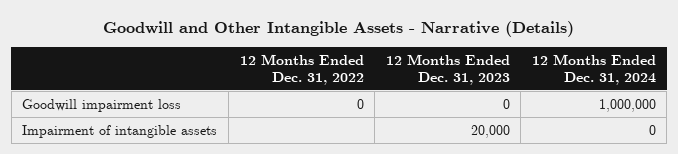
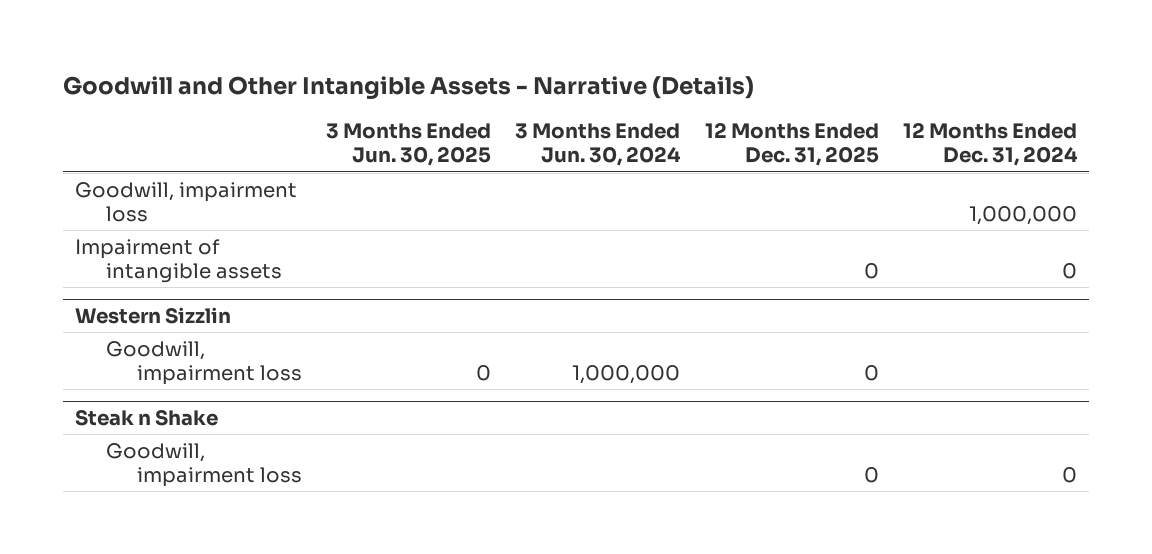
[239,53,364,85] 12 Months Ended Dec. 31, 2022 -> none
[385,53,510,85] 12 Months Ended Dec. 31, 2023 -> none
none -> [326,122,492,167] 3 Months Ended Jun. 30, 2025
none -> [515,122,682,167] 3 Months Ended Jun. 30, 2024
none -> [704,121,879,167] 12 Months Ended Dec. 31, 2025
[22,98,182,112] Goodwill impairment loss -> [75,181,298,223] Goodwill, impairment loss
none -> [75,306,232,324] Western Sizzlin
none -> [106,340,303,386] Goodwill, impairment loss
none -> [75,408,219,426] Steak n Shake
none -> [106,442,303,488] Goodwill, impairment loss

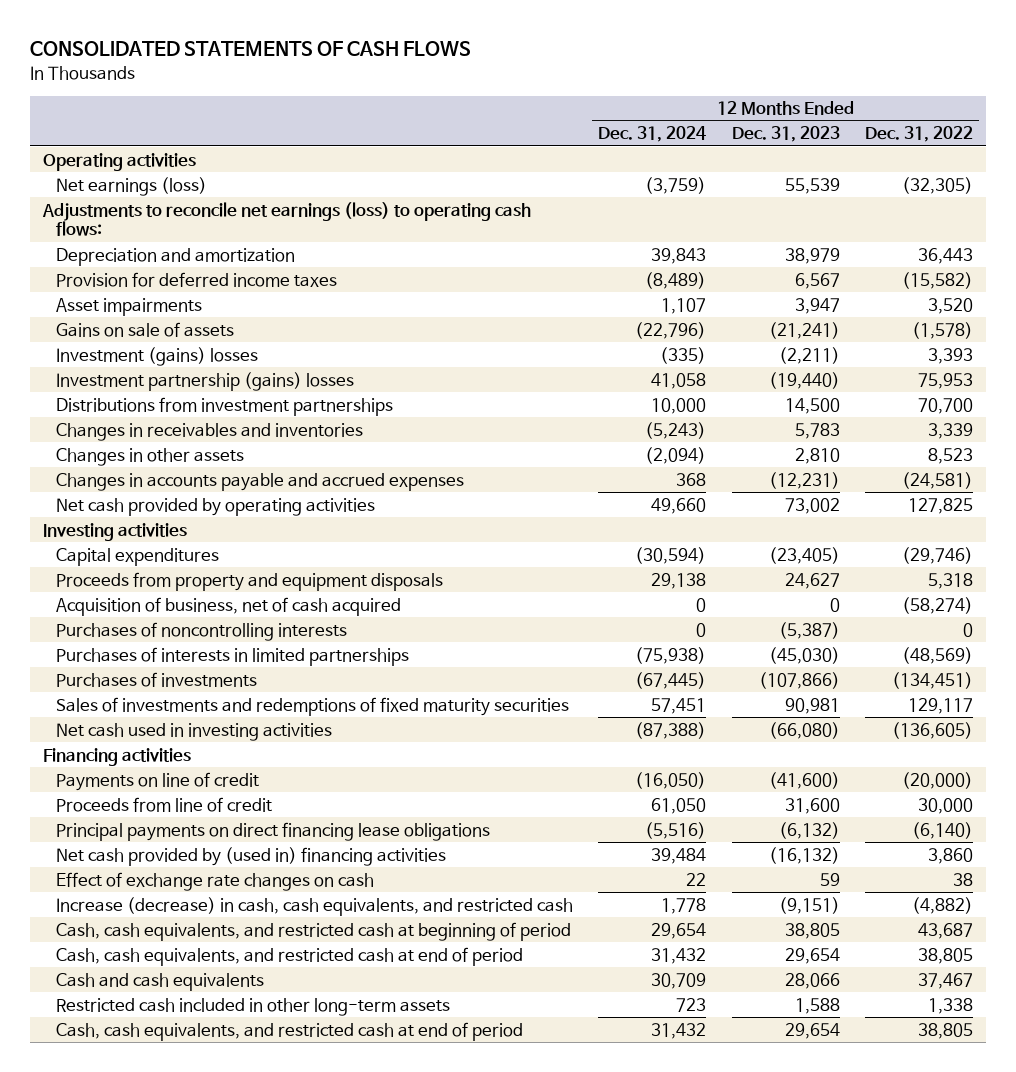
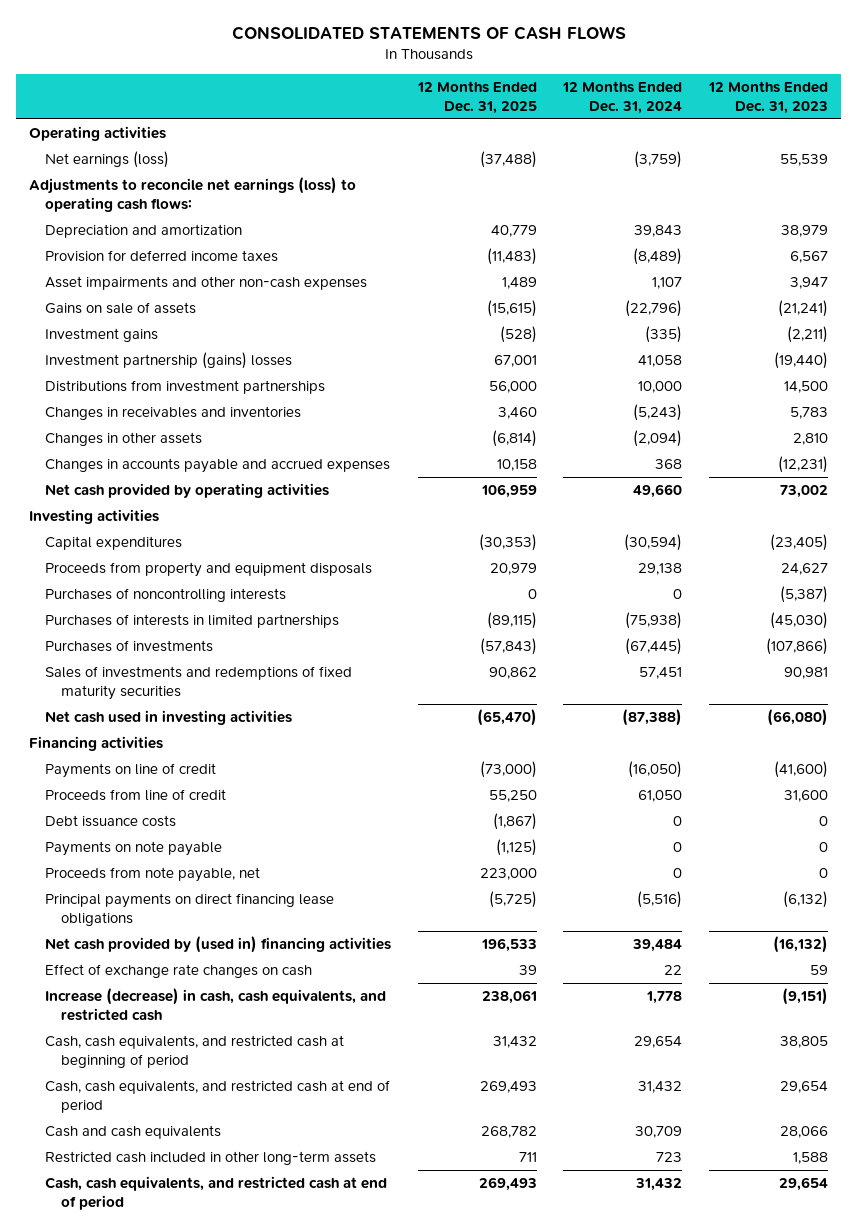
[865,126,974,143] Dec. 31, 2022 -> none
none -> [416,80,537,114] 12 Months Ended Dec. 31, 2025
[56,297,203,316] Asset impairments -> [45,275,368,290] Asset impairments and other non-cash expenses
[56,346,259,366] Investment (gains) losses -> [45,327,159,342] Investment gains
[56,596,402,616] Acquisition of business, net of cash acquired -> none
none -> [45,814,177,827] Debt issuance costs
none -> [45,840,223,856] Payments on note payable
none -> [45,866,261,882] Proceeds from note payable, net

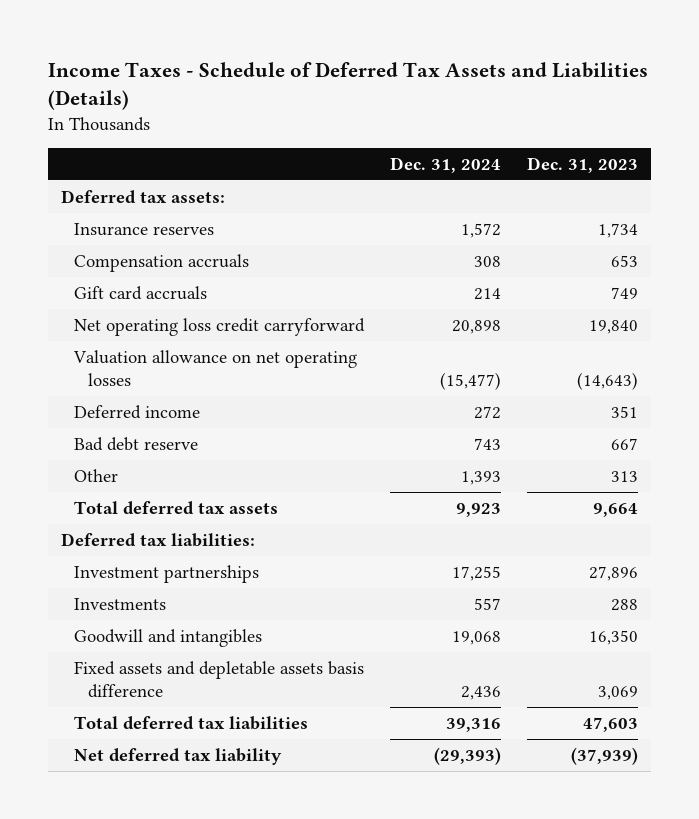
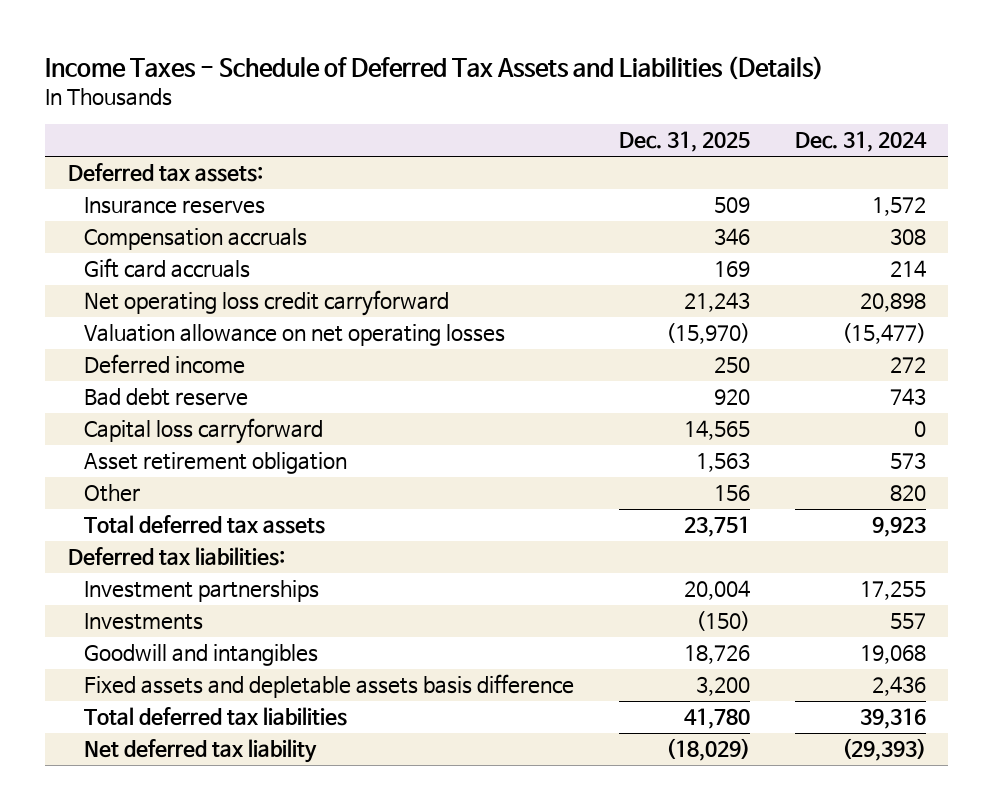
[526,156,638,173] Dec. 31, 2023 -> none
none -> [618,131,750,153] Dec. 31, 2025
none -> [83,418,323,445] Capital loss carryforward
none -> [83,452,347,475] Asset retirement obligation
[461,470,502,485] 1,393 -> [889,485,926,502] 820

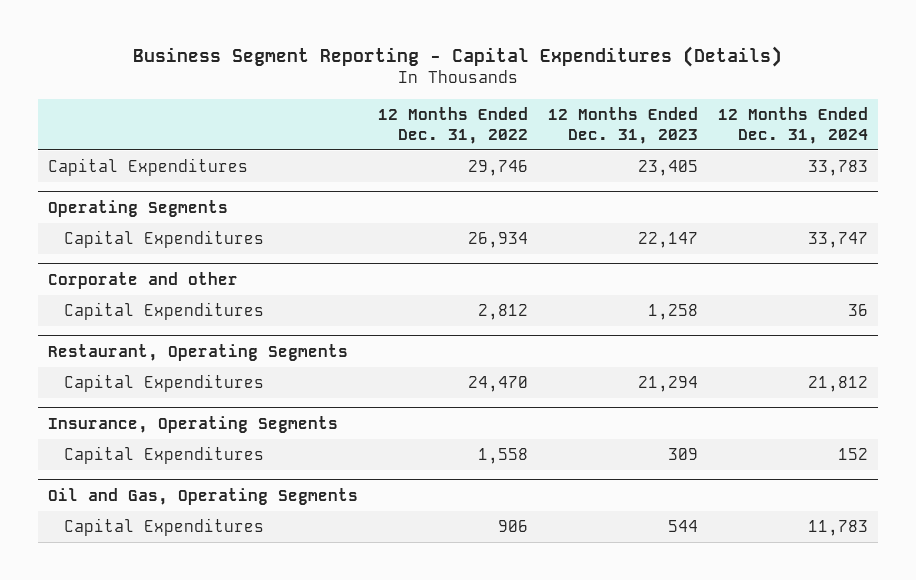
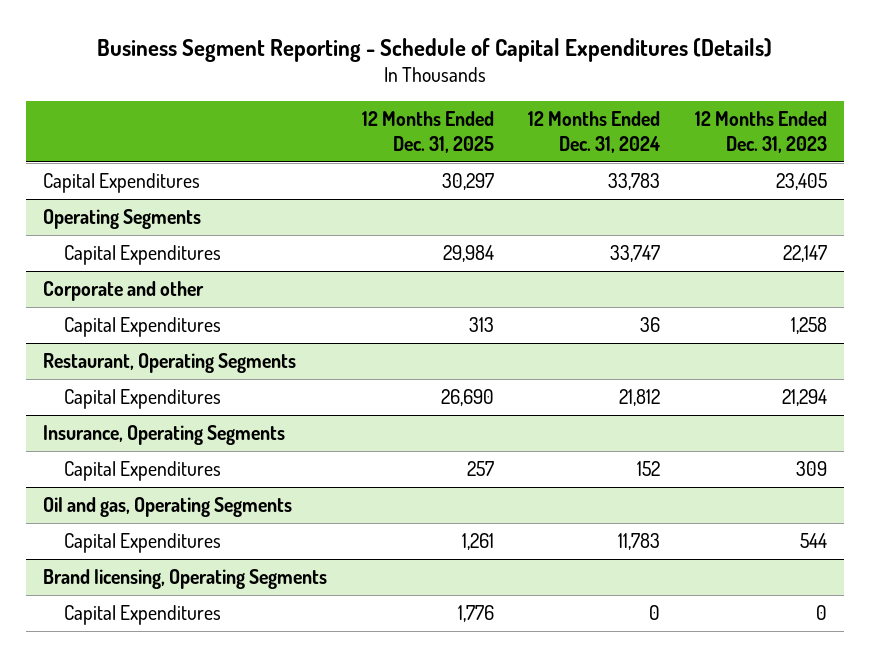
[133,46,783,68] Business Segment Reporting - Capital Expenditures (Details) -> [96,37,772,62] Business Segment Reporting - Schedule of Capital Expenditures (Details)
[378,106,529,144] 12 Months Ended Dec. 31, 2022 -> none
none -> [361,111,494,153] 12 Months Ended Dec. 31, 2025
[48,487,359,505] Oil and Gas, Operating Segments -> [43,496,293,517] Oil and gas, Operating Segments
none -> [43,568,328,589] Brand licensing, Operating Segments
none -> [64,604,222,625] Capital Expenditures

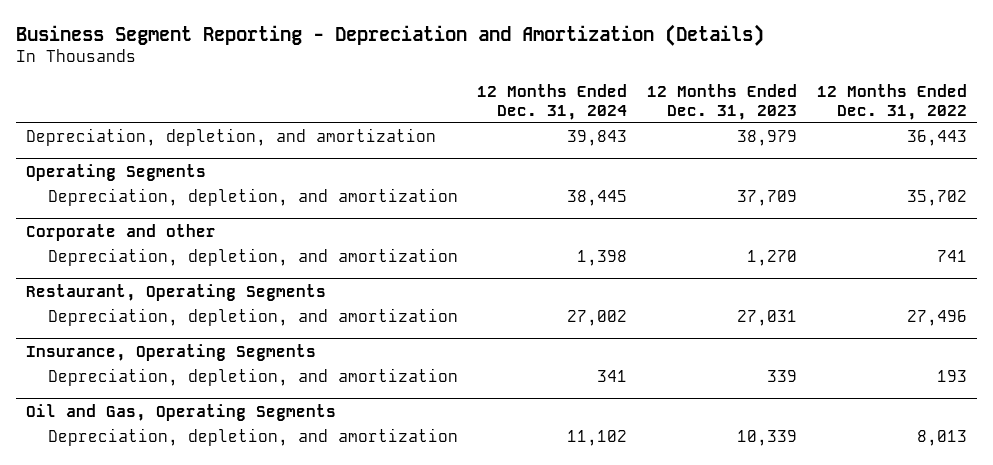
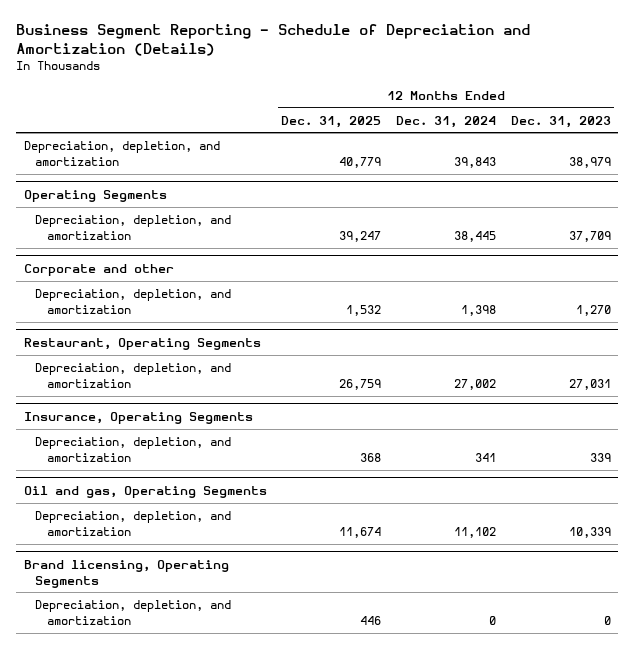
[15,23,764,46] Business Segment Reporting - Depreciation and Amortization (Details) -> [16,24,531,57] Business Segment Reporting - Schedule of Depreciation and Amortization (Details)
[817,83,968,120] 12 Months Ended Dec. 31, 2022 -> none
none -> [281,115,382,128] Dec. 31, 2025
[25,403,336,421] Oil and Gas, Operating Segments -> [23,485,267,498] Oil and gas, Operating Segments
none -> [23,559,229,588] Brand licensing, Operating Segments
none -> [35,600,232,625] Depreciation, depletion, and amortization

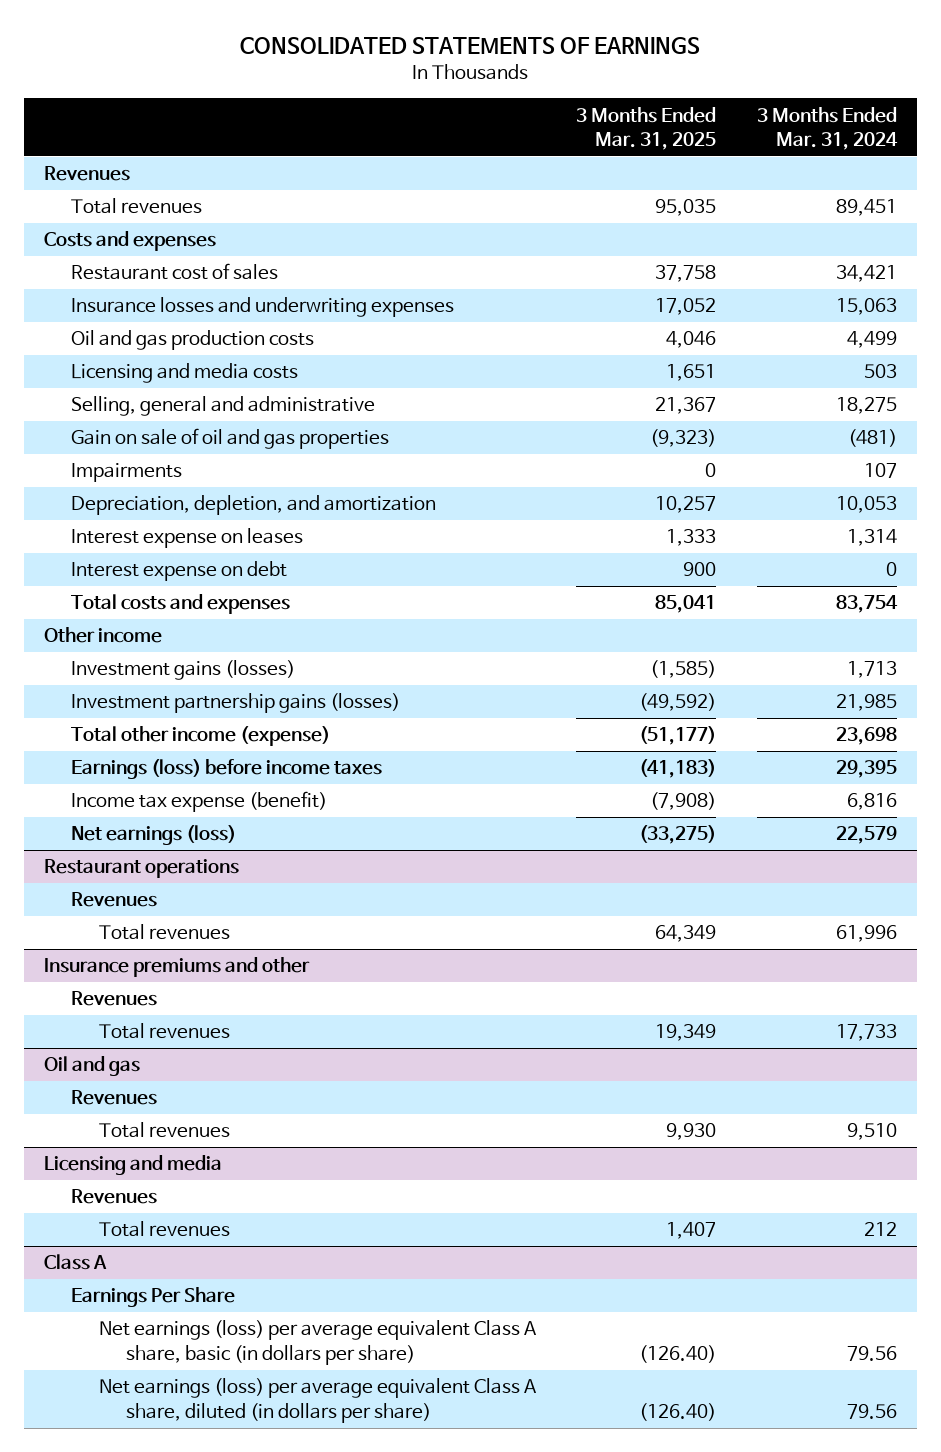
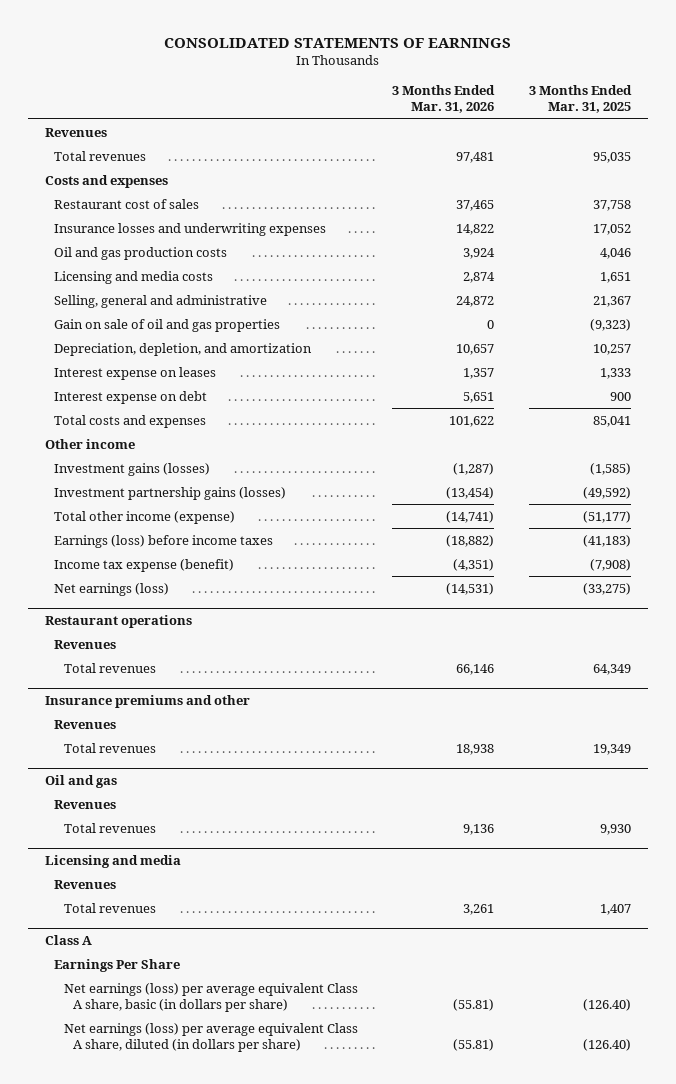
[756,106,898,151] 3 Months Ended Mar. 31, 2024 -> none
none -> [392,85,496,114] 3 Months Ended Mar. 31, 2026
[71,463,183,483] Impairments -> none

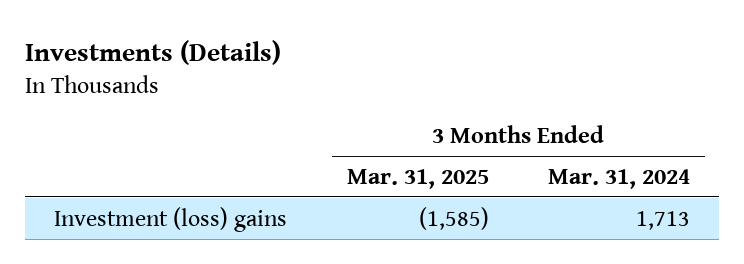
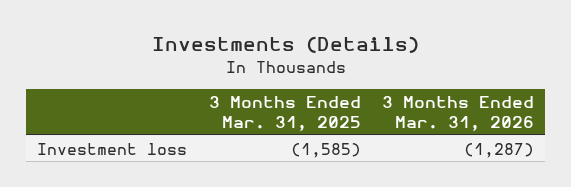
[547,168,690,189] Mar. 31, 2024 -> none
none -> [382,96,535,132] 3 Months Ended Mar. 31, 2026
[54,206,288,232] Investment (loss) gains -> [37,142,188,155] Investment loss

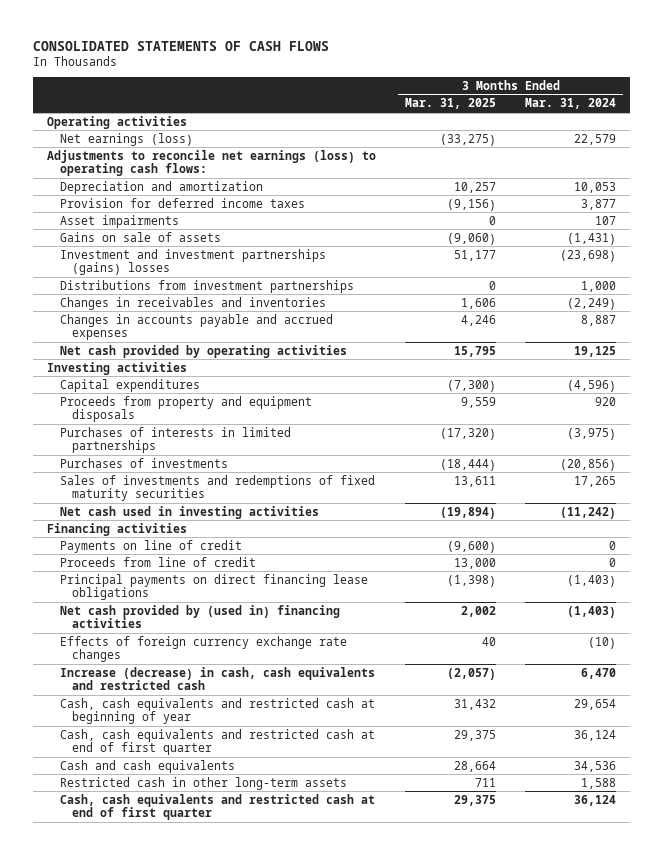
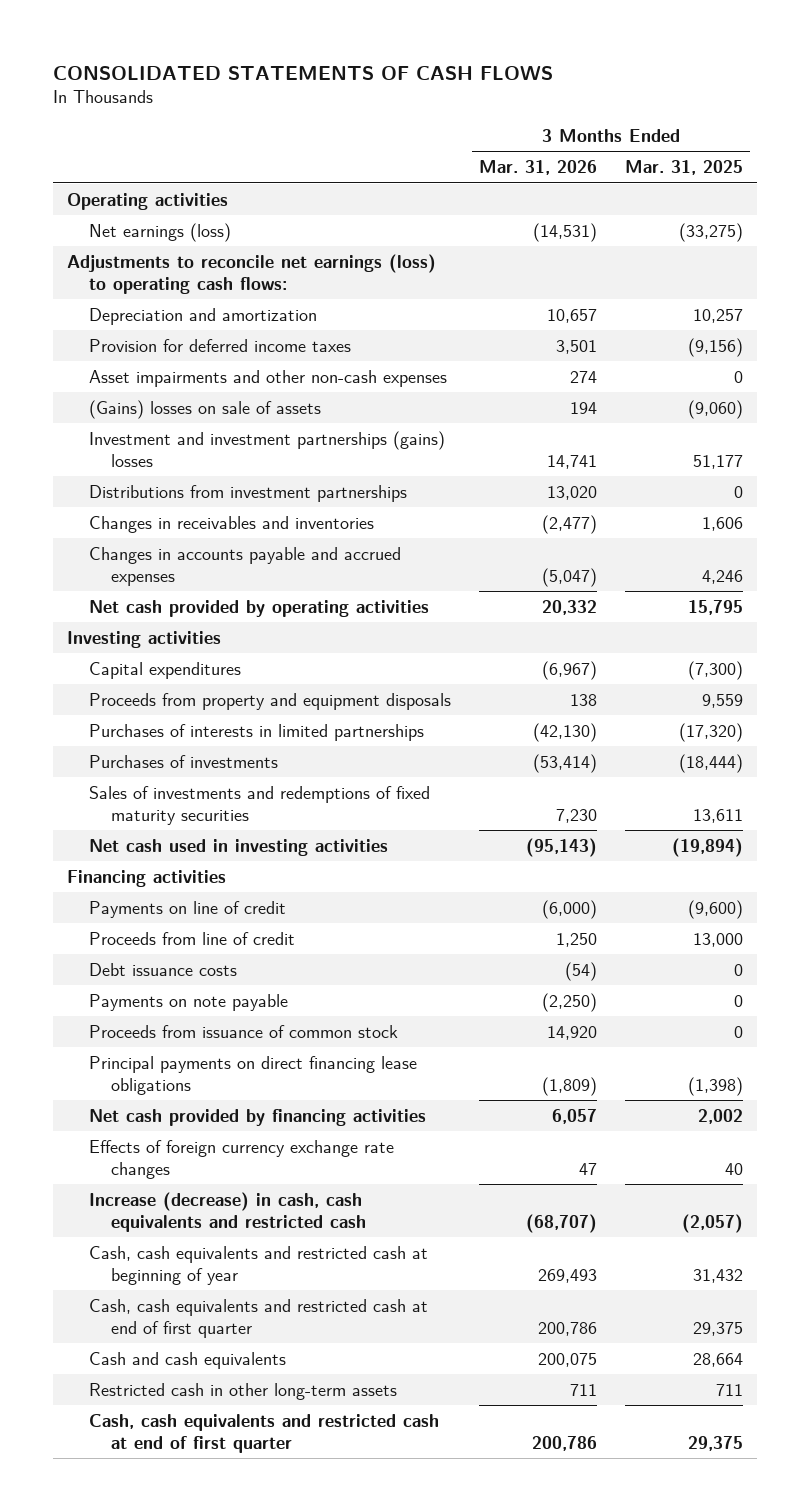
[525,98,617,110] Mar. 31, 2024 -> none
none -> [478,160,597,176] Mar. 31, 2026
[59,214,179,228] Asset impairments -> none
none -> [88,369,447,387] Asset impairments and other non-cash expenses
[59,231,221,242] Gains on sale of assets -> [88,399,321,419] (Gains) losses on sale of assets
none -> [88,962,237,976] Debt issuance costs
none -> [88,993,288,1011] Payments on note payable
none -> [88,1024,398,1038] Proceeds from issuance of common stock
[59,604,340,629] Net cash provided by (used in) financing activities -> [88,1108,426,1126] Net cash provided by financing activities

